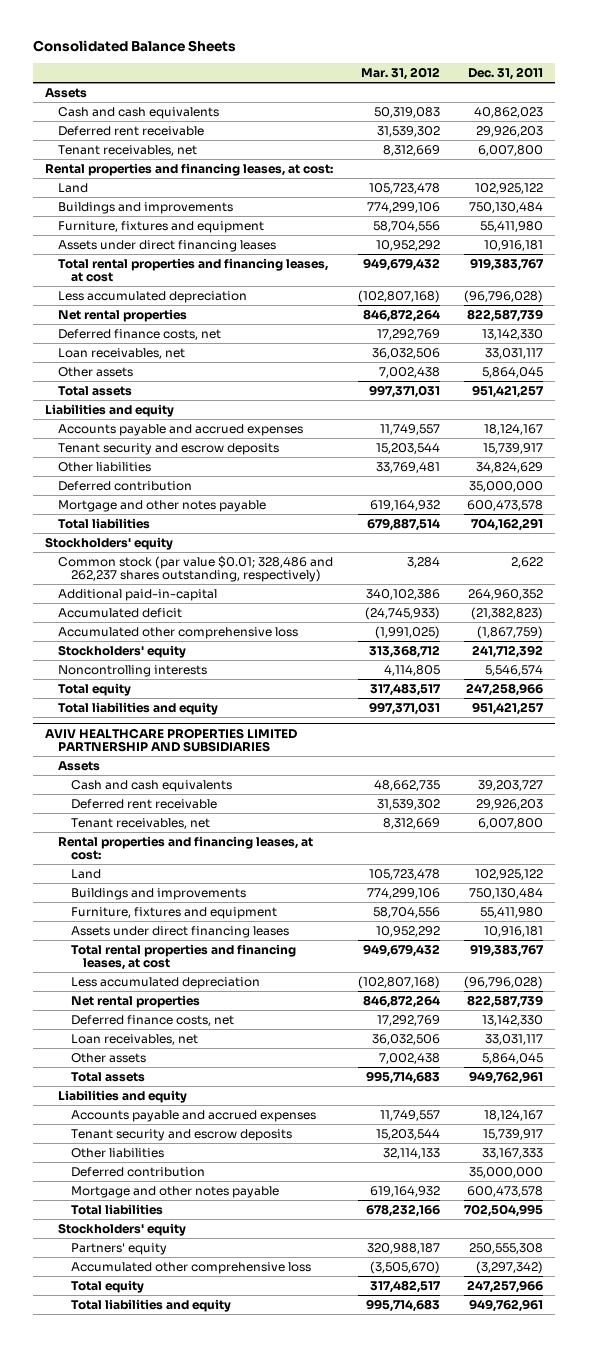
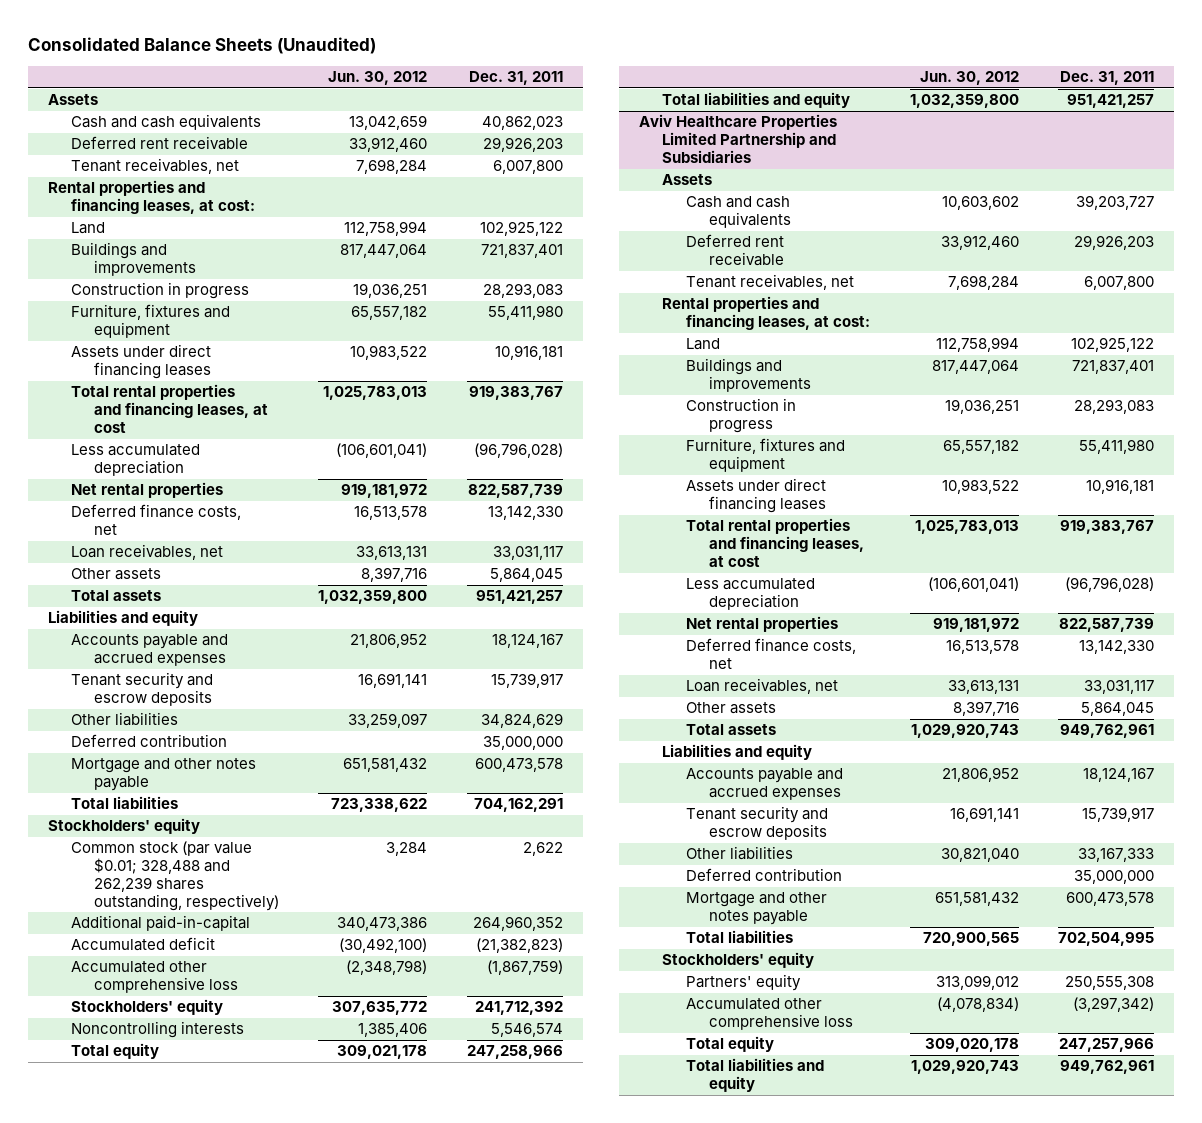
[33,40,237,53] Consolidated Balance Sheets -> [27,36,376,54] Consolidated Balance Sheets (Unaudited)
[360,66,440,80] Mar. 31, 2012 -> none
none -> [328,71,428,86] Jun. 30, 2012
[469,201,544,213] 750,130,484 -> [480,244,563,259] 721,837,401
none -> [70,282,249,300] Construction in progress
[58,555,334,583] Common stock (par value $0.01; 328,486 and 262,237 shares outstanding, respectively) -> [70,841,280,911] Common stock (par value $0.01; 328,488 and 262,239 shares outstanding, respectively)
[45,727,298,753] AVIV HEALTHCARE PROPERTIES LIMITED PARTNERSHIP AND SUBSIDIARIES -> [639,114,838,164] Aviv Healthcare Properties Limited Partnership and Subsidiaries
[469,887,544,899] 750,130,484 -> [1072,360,1155,375] 721,837,401
none -> [685,398,796,434] Construction in progress

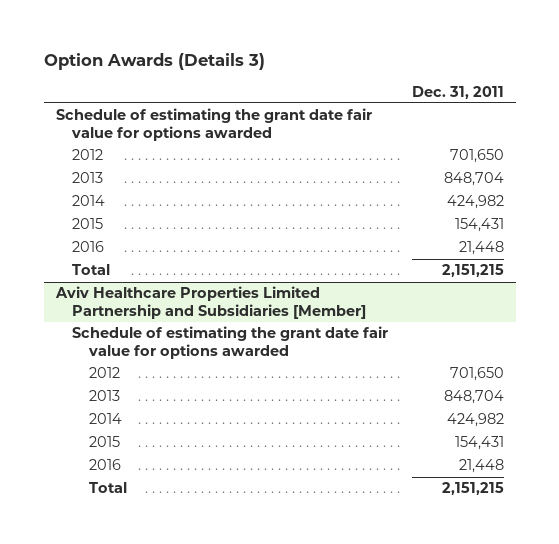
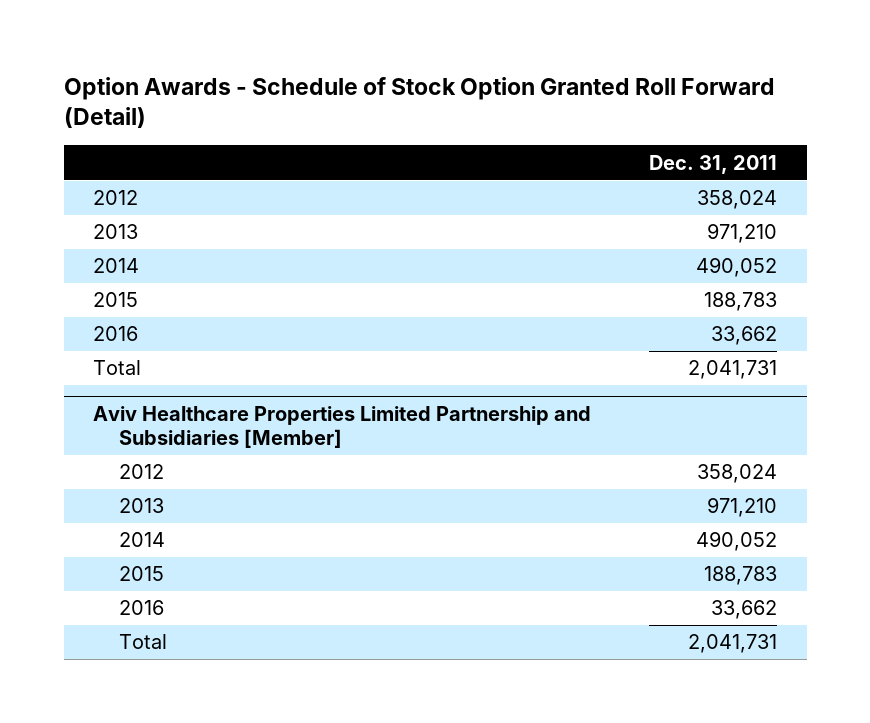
[43,52,265,70] Option Awards (Details 3) -> [63,76,775,129] Option Awards - Schedule of Stock Option Granted Roll Forward (Detail)
[55,108,372,142] Schedule of estimating the grant date fair value for options awarded -> none
[449,149,504,164] 701,650 -> [697,190,778,210] 358,024
[443,172,504,187] 848,704 -> [707,223,778,244] 971,210
[446,195,504,210] 424,982 -> [696,257,778,278] 490,052
[454,218,504,233] 154,431 -> [704,292,778,312] 188,783
[458,241,504,256] 21,448 -> [711,326,778,346] 33,662
[441,264,504,278] 2,151,215 -> [688,360,778,380] 2,041,731
[72,326,389,360] Schedule of estimating the grant date fair value for options awarded -> none
[449,367,504,382] 701,650 -> [697,464,778,484] 358,024
[443,390,504,405] 848,704 -> [707,497,778,518] 971,210
[446,413,504,428] 424,982 -> [696,531,778,552] 490,052
[454,436,504,451] 154,431 -> [704,566,778,586] 188,783
[458,459,504,474] 21,448 -> [711,600,778,620] 33,662
[441,482,504,496] 2,151,215 -> [688,634,778,654] 2,041,731

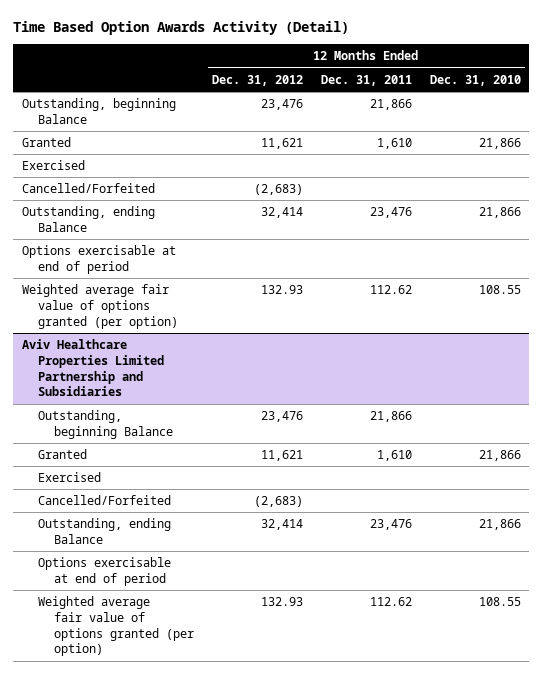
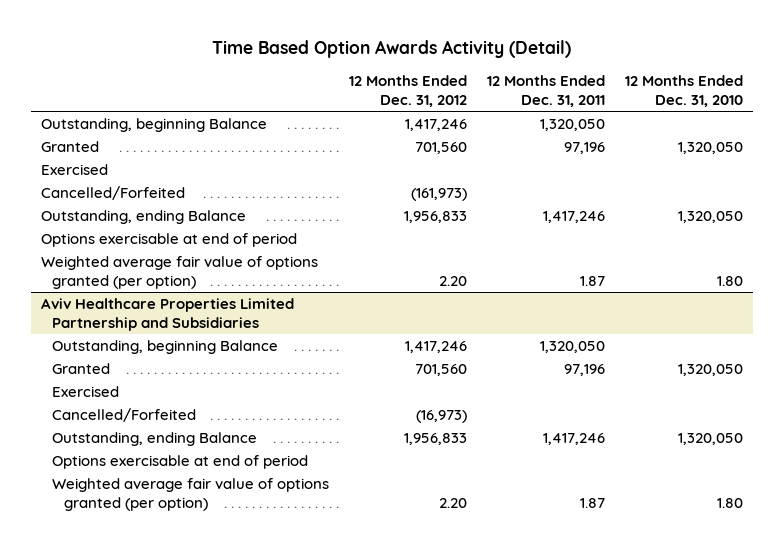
[261,99,304,111] 23,476 -> [405,118,468,131] 1,417,246
[369,99,412,111] 21,866 -> [540,118,606,131] 1,320,050
[261,138,304,150] 11,621 -> [415,141,468,154] 701,560
[376,138,412,150] 1,610 -> [564,141,606,154] 97,196
[478,138,521,150] 21,866 -> [677,141,743,154] 1,320,050
[254,184,304,196] (2,683) -> [411,187,468,201] (161,973)
[261,207,304,219] 32,414 -> [404,210,468,223] 1,956,833
[369,207,412,219] 23,476 -> [543,210,606,223] 1,417,246
[478,207,521,219] 21,866 -> [677,210,743,223] 1,320,050
[261,285,304,295] 132.93 -> [439,275,468,286] 2.20
[369,285,412,295] 112.62 -> [580,275,606,286] 1.87
[478,285,521,295] 108.55 -> [716,275,743,286] 1.80
[261,411,304,423] 23,476 -> [405,340,468,353] 1,417,246
[369,411,412,423] 21,866 -> [540,340,606,353] 1,320,050
[261,450,304,462] 11,621 -> [415,363,468,376] 701,560
[376,450,412,462] 1,610 -> [564,363,606,376] 97,196
[478,450,521,462] 21,866 -> [677,363,743,376] 1,320,050
[254,496,304,508] (2,683) -> [416,409,468,423] (16,973)
[261,519,304,531] 32,414 -> [404,432,468,445] 1,956,833
[369,519,412,531] 23,476 -> [543,432,606,445] 1,417,246
[478,519,521,531] 21,866 -> [677,432,743,445] 1,320,050
[261,597,304,607] 132.93 -> [439,497,468,508] 2.20
[369,597,412,607] 112.62 -> [580,497,606,508] 1.87
[478,597,521,607] 108.55 -> [716,497,743,508] 1.80

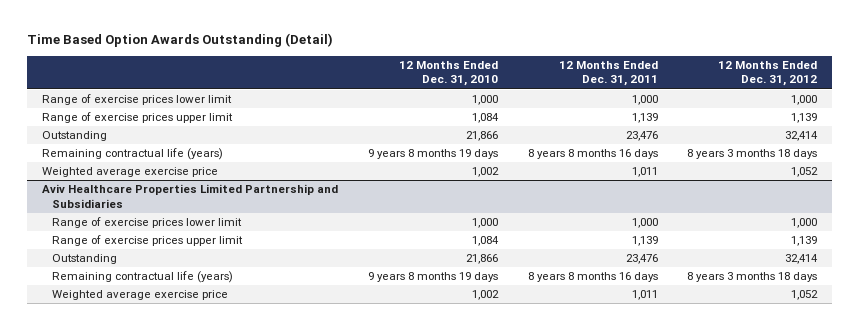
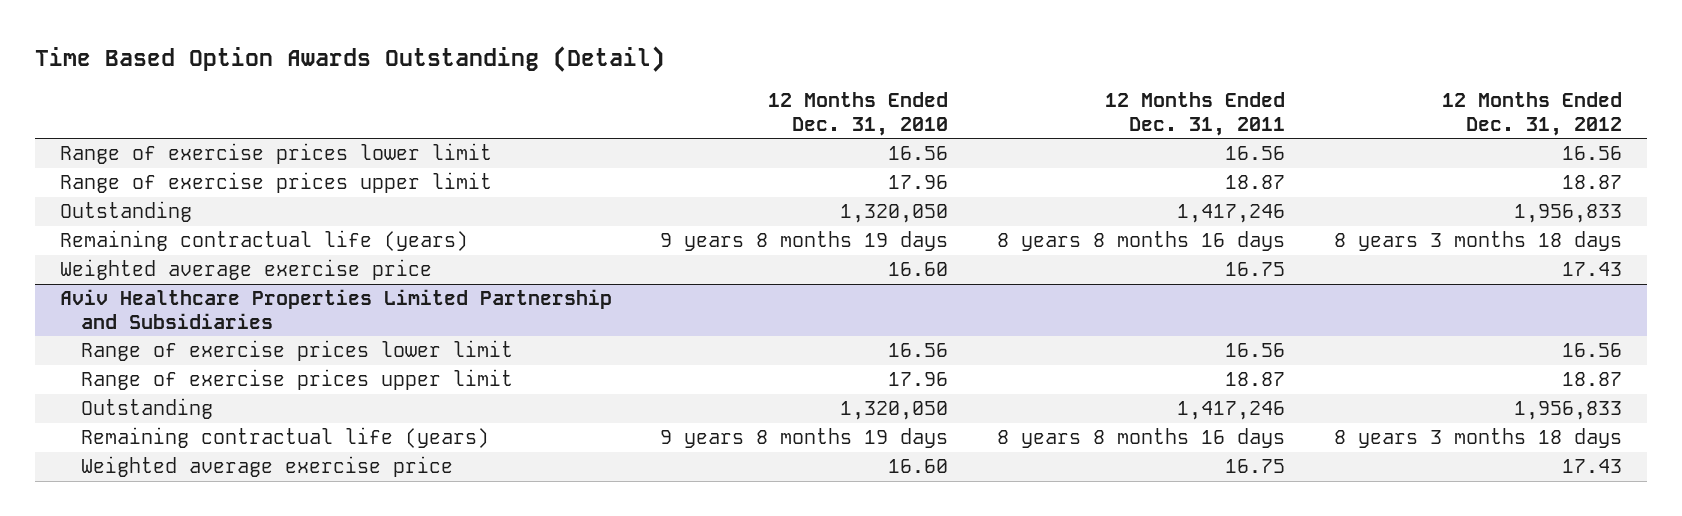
[471,95,498,106] 1,000 -> [888,146,949,161] 16.56
[631,95,658,106] 1,000 -> [1225,146,1286,161] 16.56
[791,95,818,106] 1,000 -> [1562,146,1623,161] 16.56
[471,113,499,124] 1,084 -> [888,175,949,190] 17.96
[631,113,658,124] 1,139 -> [1225,175,1286,190] 18.87
[791,113,818,124] 1,139 -> [1562,175,1623,190] 18.87
[465,131,498,142] 21,866 -> [840,204,949,224] 1,320,050
[625,131,658,142] 23,476 -> [1177,204,1286,224] 1,417,246
[785,131,819,142] 32,414 -> [1514,204,1623,224] 1,956,833
[471,167,499,178] 1,002 -> [888,262,949,277] 16.60
[631,167,658,178] 1,011 -> [1225,262,1286,277] 16.75
[791,167,819,178] 1,052 -> [1562,262,1623,277] 17.43
[471,218,498,229] 1,000 -> [888,343,949,358] 16.56
[631,218,658,229] 1,000 -> [1225,343,1286,358] 16.56
[791,218,818,229] 1,000 -> [1562,343,1623,358] 16.56
[471,236,499,247] 1,084 -> [888,372,949,387] 17.96
[631,236,658,247] 1,139 -> [1225,372,1286,387] 18.87
[791,236,818,247] 1,139 -> [1562,372,1623,387] 18.87
[465,254,498,265] 21,866 -> [840,401,949,421] 1,320,050
[625,254,658,265] 23,476 -> [1177,401,1286,421] 1,417,246
[785,254,819,265] 32,414 -> [1514,401,1623,421] 1,956,833
[471,290,499,301] 1,002 -> [888,459,949,474] 16.60
[631,290,658,301] 1,011 -> [1225,459,1286,474] 16.75
[791,290,819,301] 1,052 -> [1562,459,1623,474] 17.43

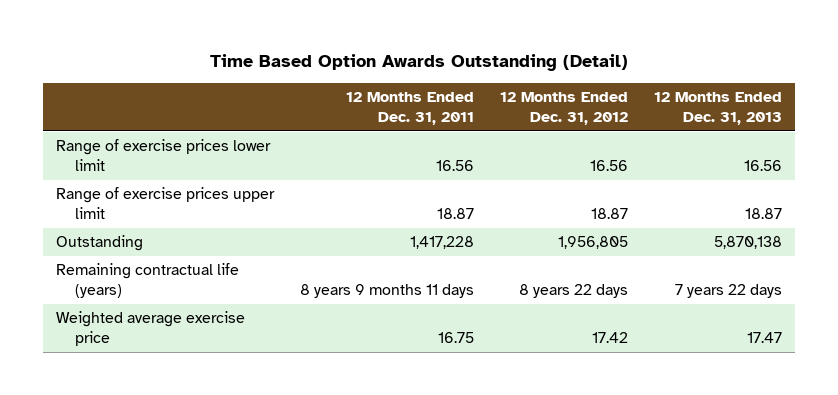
[768,92,949,136] 12 Months Ended Dec. 31, 2010 -> none
none -> [654,92,783,126] 12 Months Ended Dec. 31, 2013
[59,289,612,330] Aviv Healthcare Properties Limited Partnership and Subsidiaries -> none
[81,340,514,362] Range of exercise prices lower limit -> none
[81,369,514,391] Range of exercise prices upper limit -> none
[81,398,214,420] Outstanding -> none
[81,427,490,449] Remaining contractual life (years) -> none
[81,456,454,478] Weighted average exercise price -> none
[1177,204,1286,224] 1,417,246 -> [409,236,474,250] 1,417,228
[1514,204,1623,224] 1,956,833 -> [558,236,629,250] 1,956,805
[997,231,1286,252] 8 years 8 months 16 days -> [299,284,474,299] 8 years 9 months 11 days
[1334,231,1623,252] 8 years 3 months 18 days -> [519,284,629,299] 8 years 22 days
[1562,262,1623,277] 17.43 -> [592,332,629,344] 17.42

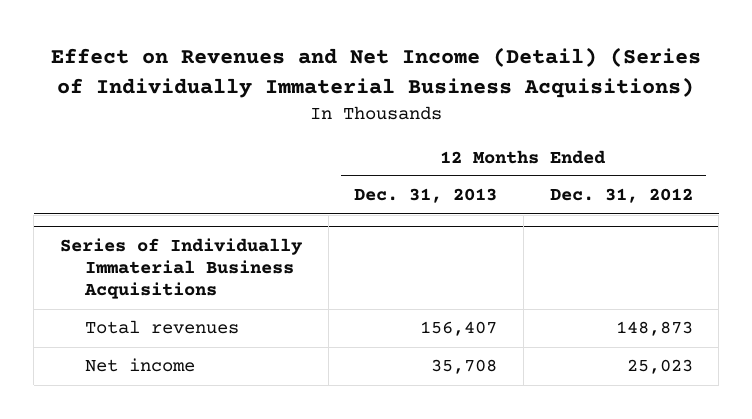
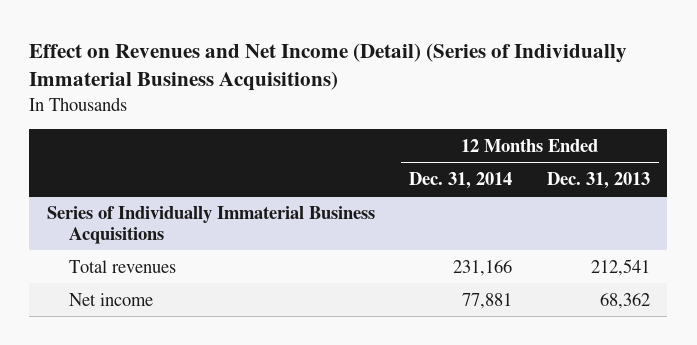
[549,188,693,204] Dec. 31, 2012 -> none
none -> [409,171,513,189] Dec. 31, 2014
[420,321,498,337] 156,407 -> [590,258,650,276] 212,541
[431,359,498,375] 35,708 -> [599,292,650,309] 68,362

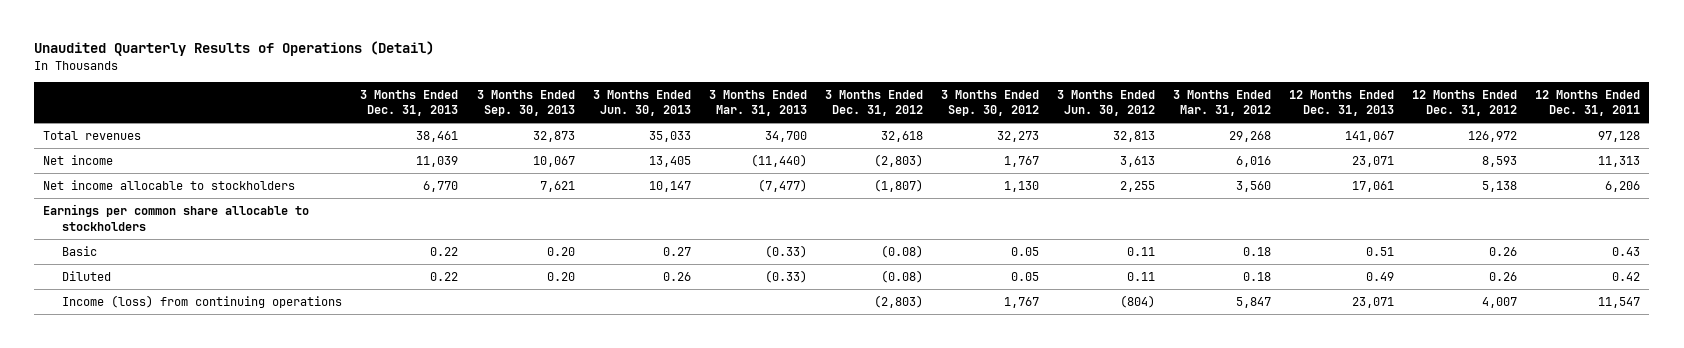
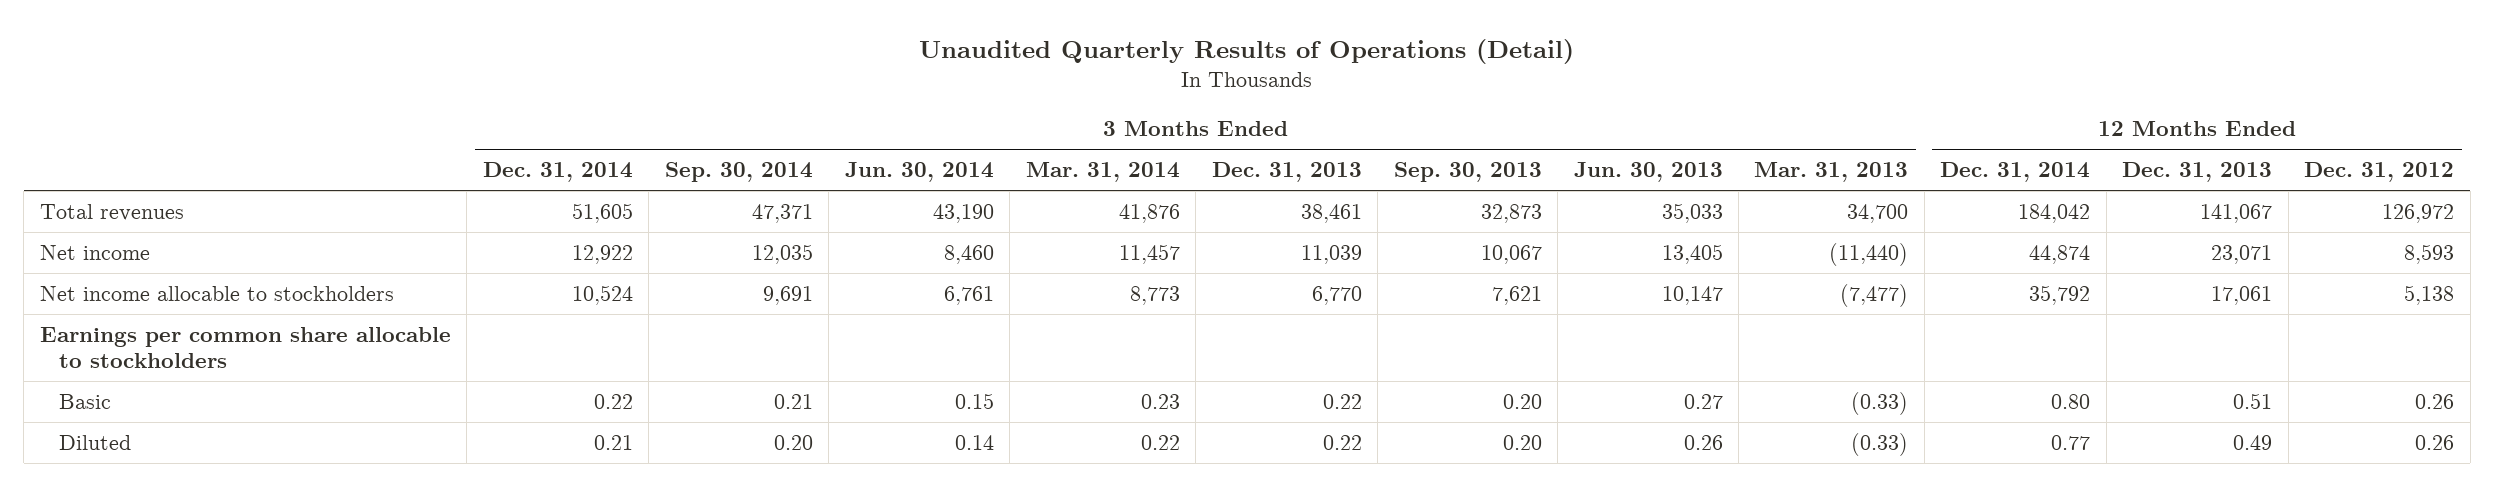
[824,89,923,117] 3 Months Ended Dec. 31, 2012 -> none
[940,89,1039,117] 3 Months Ended Sep. 30, 2012 -> none
[1056,89,1155,117] 3 Months Ended Jun. 30, 2012 -> none
[1173,89,1272,117] 3 Months Ended Mar. 31, 2012 -> none
[1535,89,1641,117] 12 Months Ended Dec. 31, 2011 -> none
none -> [482,162,633,183] Dec. 31, 2014
none -> [664,162,813,183] Sep. 30, 2014
none -> [844,162,994,183] Jun. 30, 2014
none -> [1025,162,1180,183] Mar. 31, 2014
none -> [1940,162,2091,183] Dec. 31, 2014
[62,294,343,308] Income (loss) from continuing operations -> none

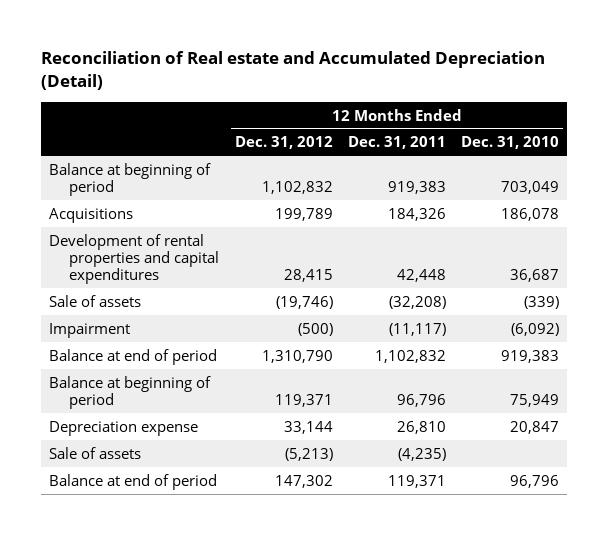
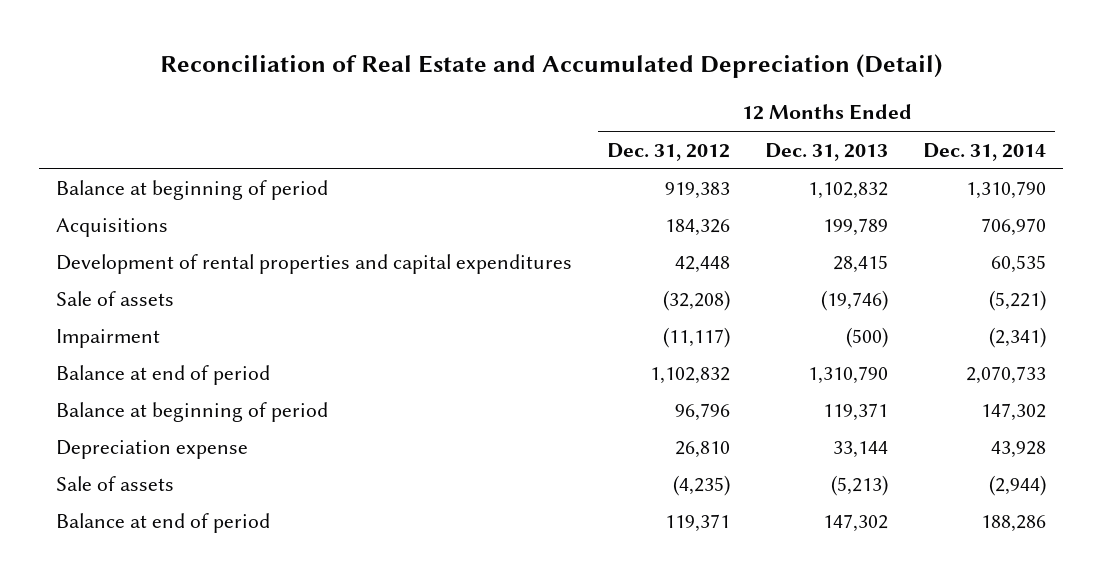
[41,51,546,91] Reconciliation of Real estate and Accumulated Depreciation (Detail) -> [160,54,943,79] Reconciliation of Real Estate and Accumulated Depreciation (Detail)
[347,136,446,150] Dec. 31, 2011 -> none
[461,136,560,150] Dec. 31, 2010 -> none
none -> [765,142,889,161] Dec. 31, 2013
none -> [922,142,1046,161] Dec. 31, 2014
[261,180,333,194] 1,102,832 -> [665,181,731,199] 919,383
[274,207,333,221] 199,789 -> [665,218,731,236] 184,326
[283,269,333,283] 28,415 -> [675,255,731,273] 42,448
[275,295,333,309] (19,746) -> [663,289,731,311] (32,208)
[297,322,333,336] (500) -> [663,326,731,348] (11,117)
[261,349,333,363] 1,310,790 -> [650,366,731,384] 1,102,832
[274,393,333,407] 119,371 -> [675,402,731,421] 96,796
[283,420,333,434] 33,144 -> [675,440,731,458] 26,810
[284,447,333,461] (5,213) -> [673,474,731,496] (4,235)
[274,474,333,488] 147,302 -> [665,513,731,532] 119,371

